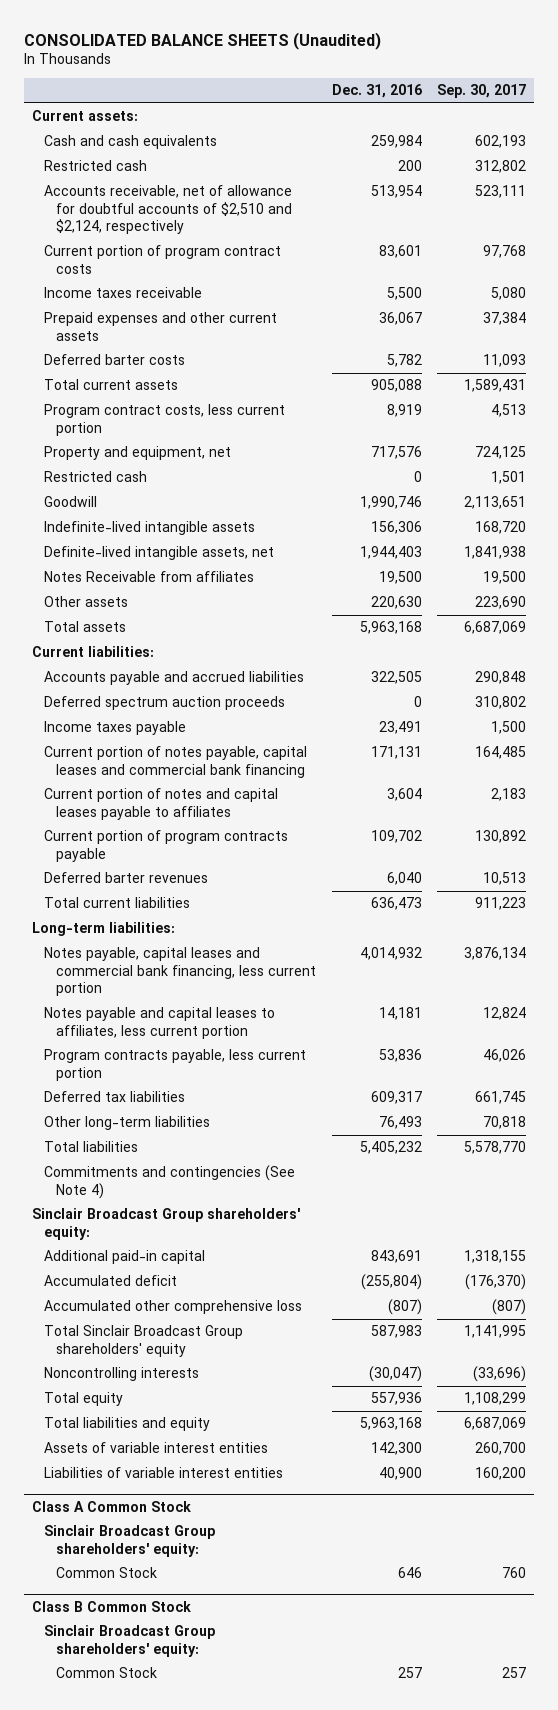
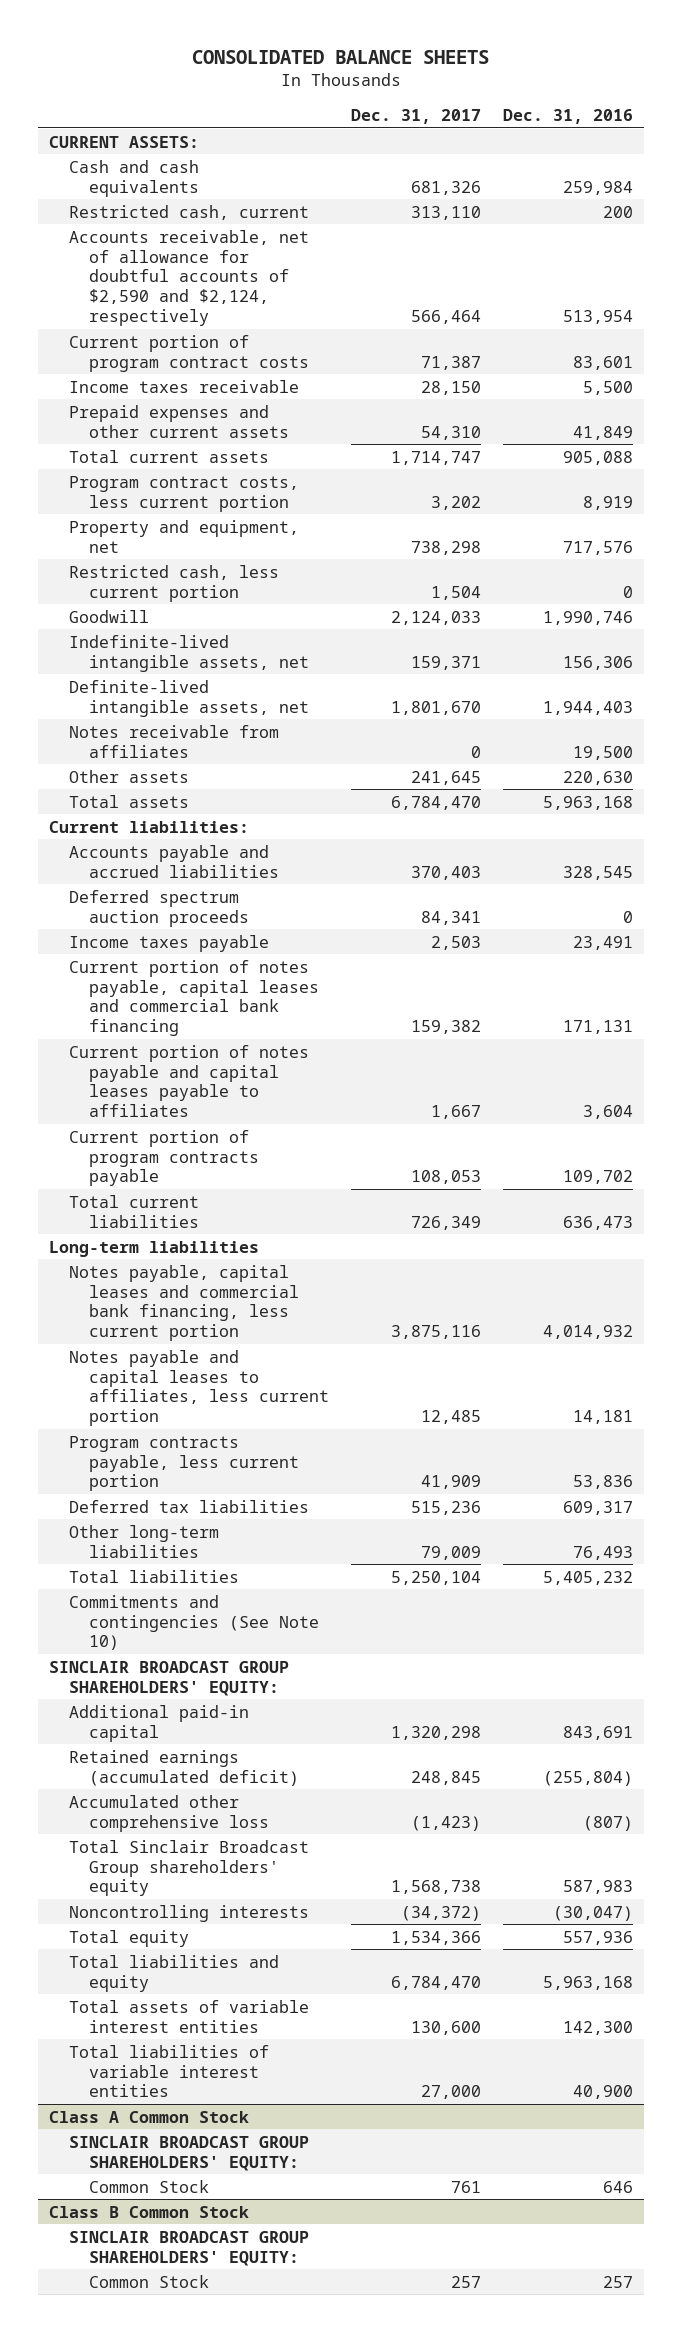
[24,31,382,50] CONSOLIDATED BALANCE SHEETS (Unaudited) -> [192,49,490,64] CONSOLIDATED BALANCE SHEETS
[437,84,527,99] Sep. 30, 2017 -> none
none -> [351,109,482,125] Dec. 31, 2017
[31,110,138,122] Current assets: -> [48,135,199,148] CURRENT ASSETS:
[43,160,147,172] Restricted cash -> [68,204,309,220] Restricted cash, current
[43,185,293,235] Accounts receivable, net of allowance for doubtful accounts of $2,510 and $2,124, respectively -> [68,229,309,327] Accounts receivable, net of allowance for doubtful accounts of $2,590 and $2,124, respectively
[43,354,185,366] Deferred barter costs -> none
[378,312,422,326] 36,067 -> [573,425,634,440] 41,849
[43,471,147,483] Restricted cash -> none
none -> [68,564,279,602] Restricted cash, less current portion
[43,521,255,536] Indefinite-lived intangible assets -> [68,634,309,672] Indefinite-lived intangible assets, net
[43,571,254,583] Notes Receivable from affiliates -> [68,724,279,758] Notes receivable from affiliates
[370,671,422,685] 322,505 -> [563,865,634,880] 328,545
[43,788,278,820] Current portion of notes and capital leases payable to affiliates -> [68,1044,309,1118] Current portion of notes payable and capital leases payable to affiliates
[43,872,208,884] Deferred barter revenues -> none
[31,922,175,937] Long-term liabilities: -> [48,1240,259,1257] Long-term liabilities
[43,1165,295,1199] Commitments and contingencies (See Note 4) -> [68,1594,319,1651] Commitments and contingencies (See Note 10)
[31,1208,300,1240] Sinclair Broadcast Group shareholders' equity: -> [48,1660,289,1696] SINCLAIR BROADCAST GROUP SHAREHOLDERS' EQUITY:
[43,1275,177,1287] Accumulated deficit -> [68,1749,299,1786] Retained earnings (accumulated deficit)
[43,1442,268,1454] Assets of variable interest entities -> [68,1999,309,2033] Total assets of variable interest entities
[43,1467,283,1479] Liabilities of variable interest entities -> [68,2044,269,2098] Total liabilities of variable interest entities
[43,1525,215,1557] Sinclair Broadcast Group shareholders' equity: -> [68,2135,309,2171] SINCLAIR BROADCAST GROUP SHAREHOLDERS' EQUITY:
[43,1625,215,1657] Sinclair Broadcast Group shareholders' equity: -> [68,2230,309,2266] SINCLAIR BROADCAST GROUP SHAREHOLDERS' EQUITY:

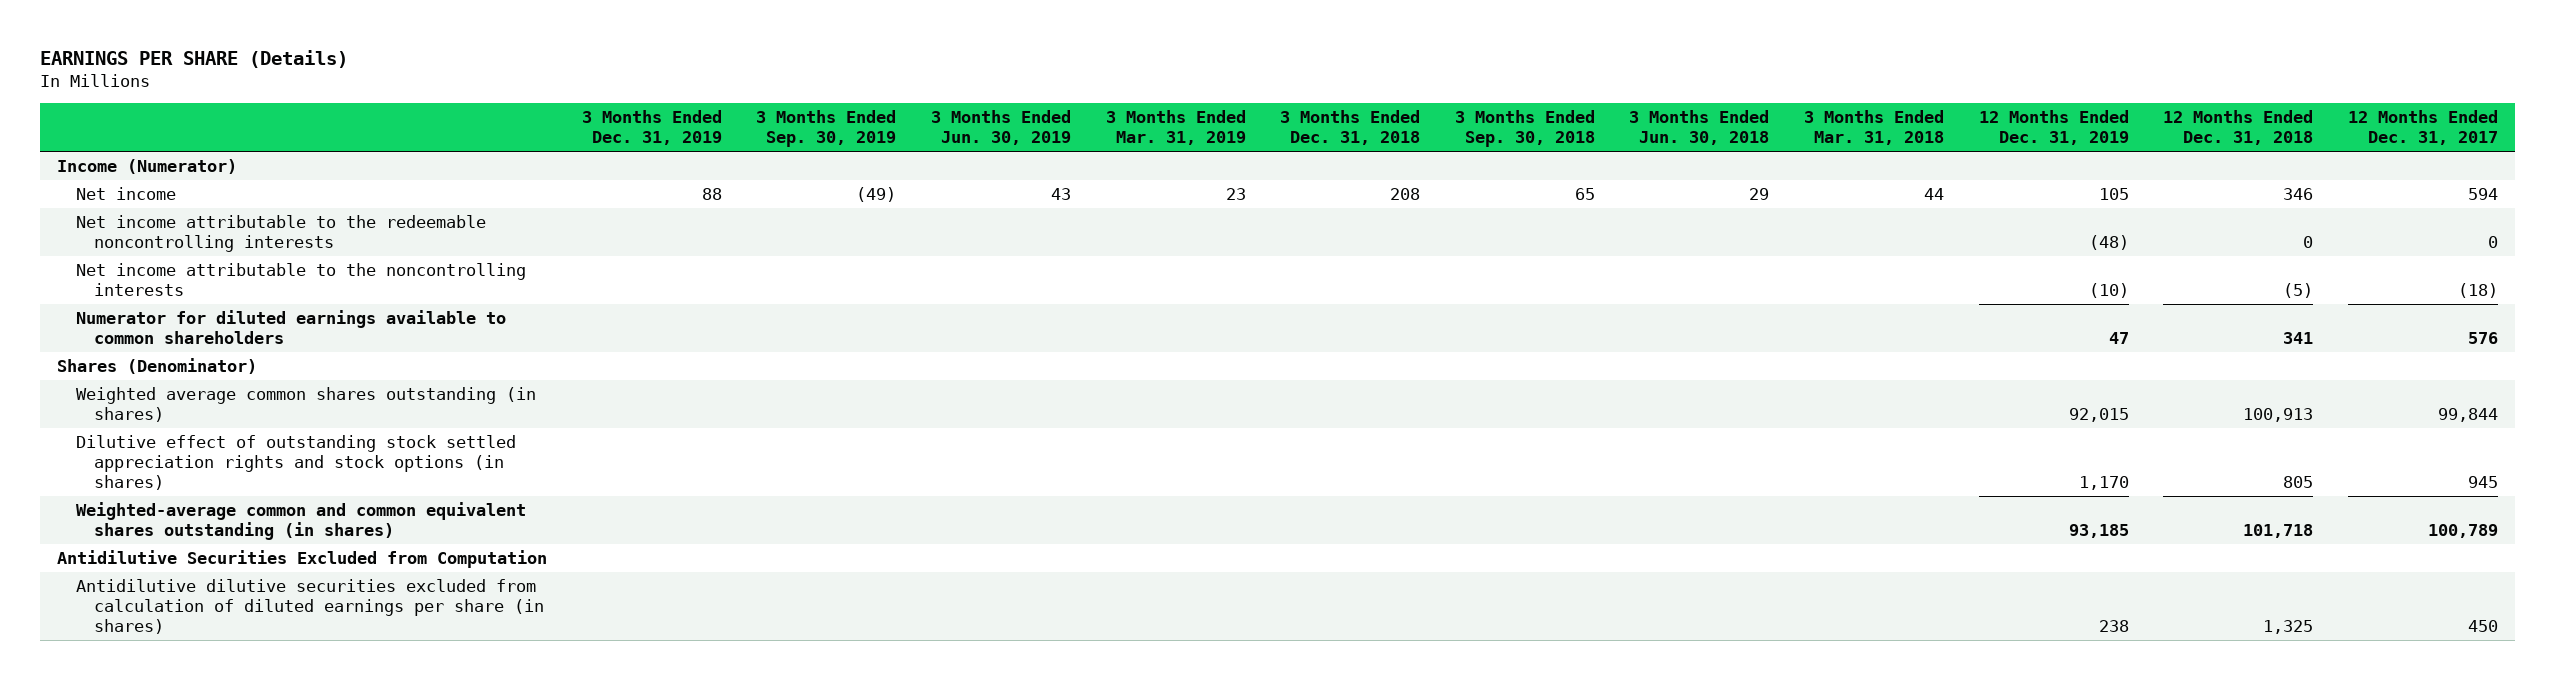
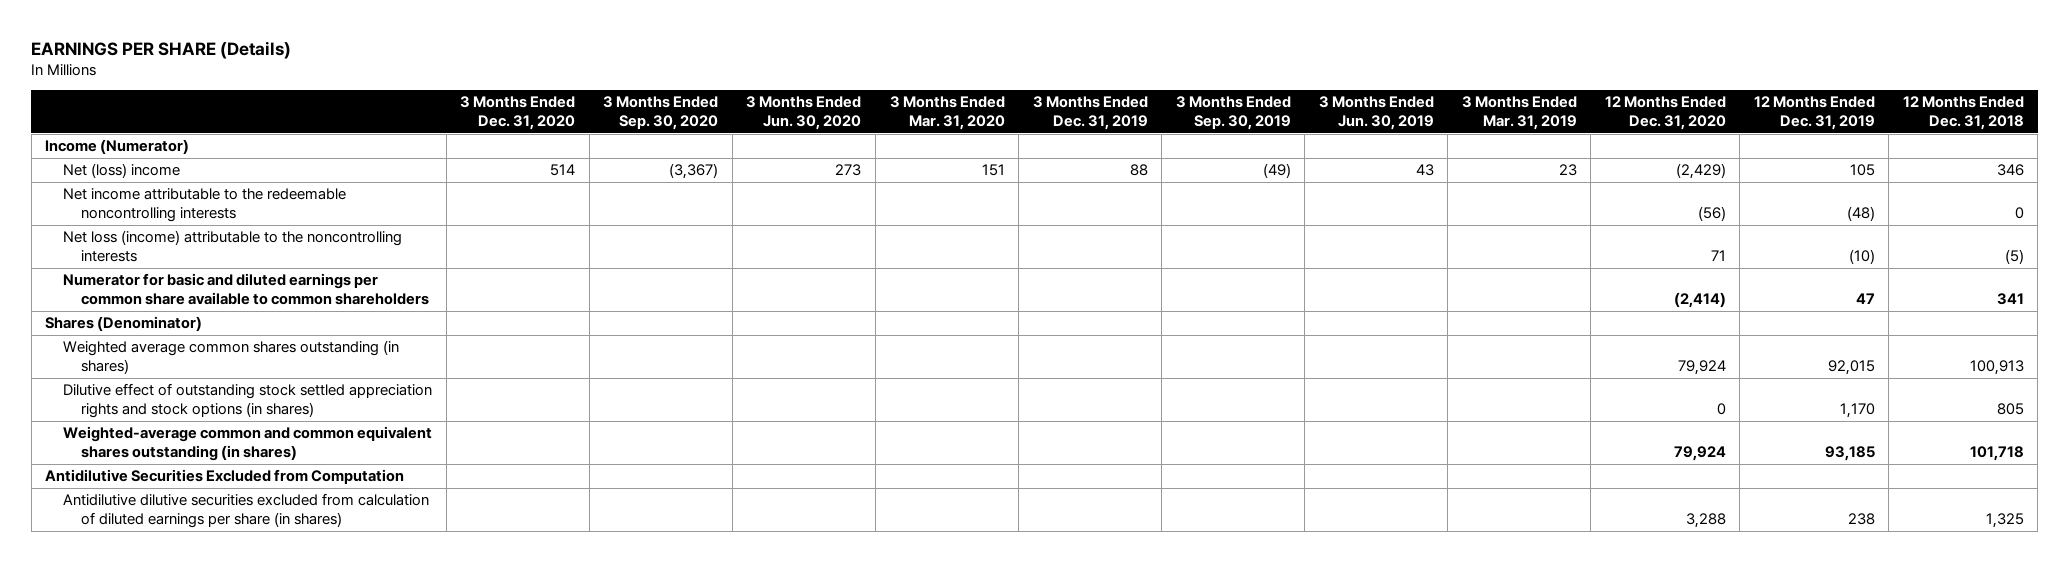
[1280,110,1421,146] 3 Months Ended Dec. 31, 2018 -> none
[1454,110,1595,148] 3 Months Ended Sep. 30, 2018 -> none
[1629,110,1770,146] 3 Months Ended Jun. 30, 2018 -> none
[1804,110,1945,146] 3 Months Ended Mar. 31, 2018 -> none
[2348,110,2499,146] 12 Months Ended Dec. 31, 2017 -> none
none -> [460,96,576,131] 3 Months Ended Dec. 31, 2020
none -> [603,96,719,131] 3 Months Ended Sep. 30, 2020
none -> [746,96,862,131] 3 Months Ended Jun. 30, 2020
none -> [889,96,1005,131] 3 Months Ended Mar. 31, 2020
none -> [1604,96,1726,131] 12 Months Ended Dec. 31, 2020
[75,186,176,200] Net income -> [63,163,181,179] Net (loss) income
[75,262,526,296] Net income attributable to the noncontrolling interests -> [63,230,403,262] Net loss (income) attributable to the noncontrolling interests
[75,309,506,344] Numerator for diluted earnings available to common shareholders -> [63,273,430,305] Numerator for basic and diluted earnings per common share available to common shareholders

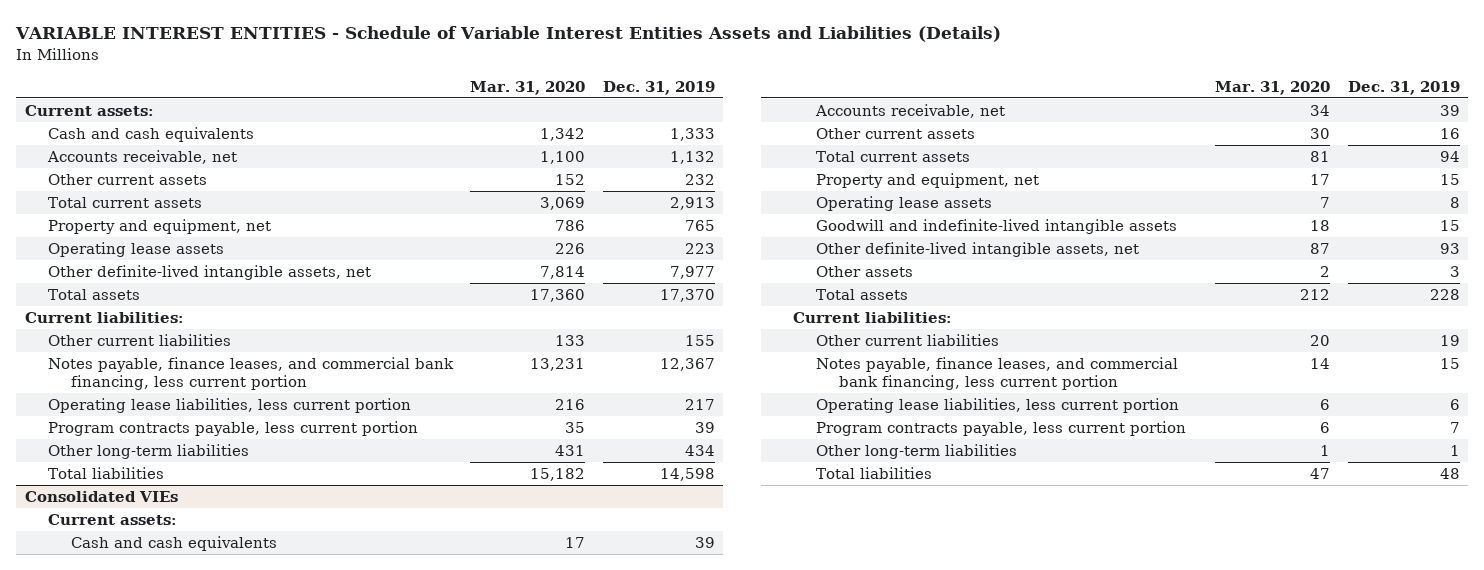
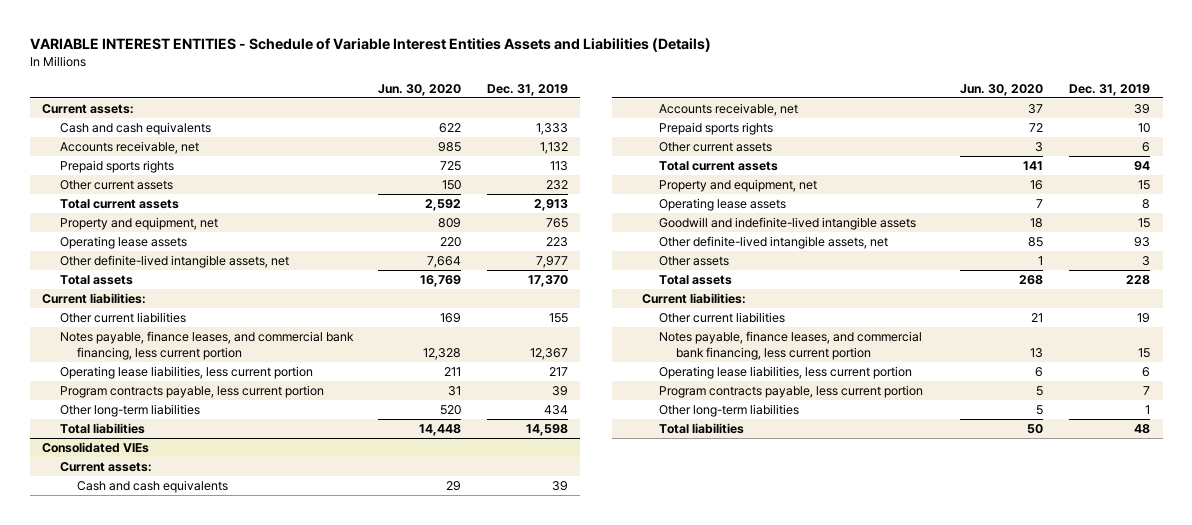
[470,80,586,95] Mar. 31, 2020 -> none
none -> [378,83,462,96] Jun. 30, 2020
none -> [59,159,174,173] Prepaid sports rights
none -> [658,121,773,135] Prepaid sports rights
[1439,128,1460,140] 16 -> [1141,141,1150,152] 6

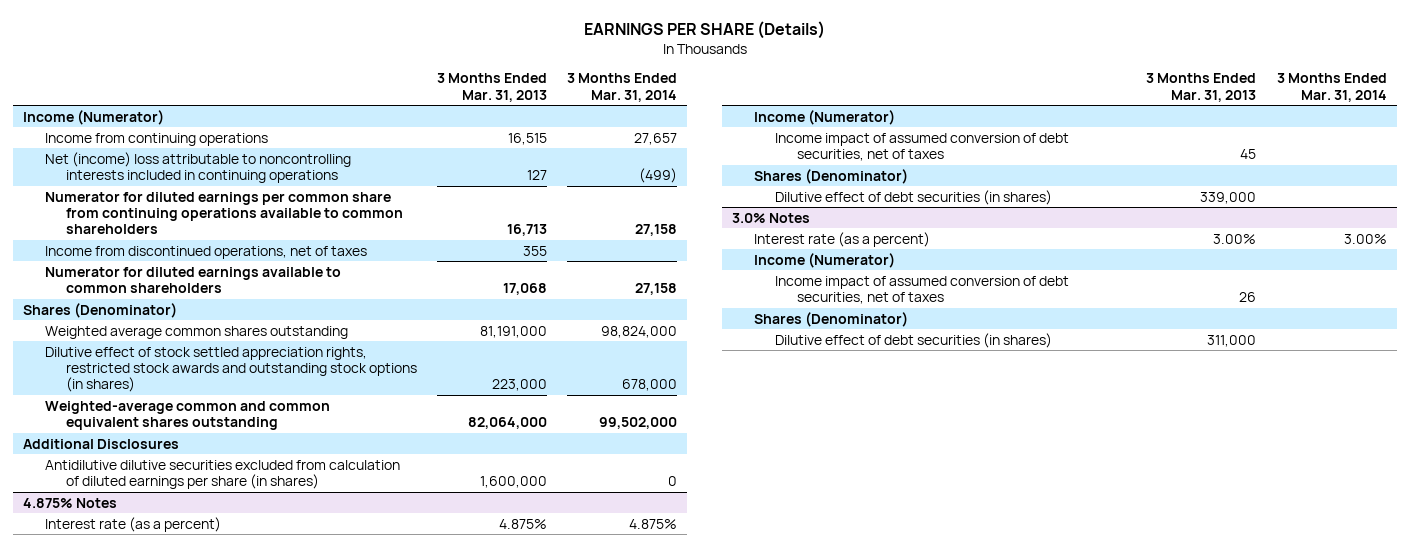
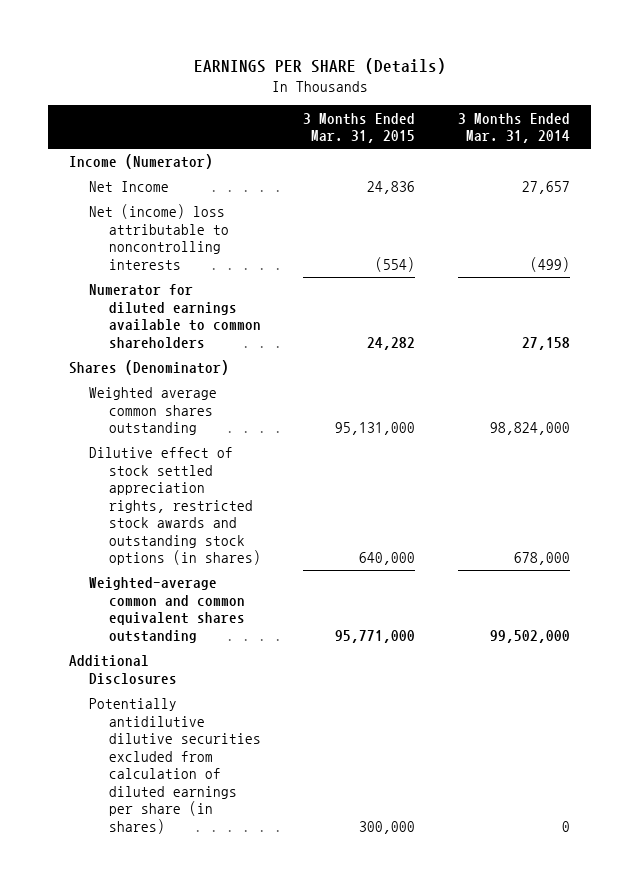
[437,73,548,102] 3 Months Ended Mar. 31, 2013 -> none
none -> [303,112,416,144] 3 Months Ended Mar. 31, 2015
[44,191,404,235] Numerator for diluted earnings per common share from continuing operations available to common shareholders -> none
[44,245,367,259] Income from discontinued operations, net of taxes -> none
[44,132,268,146] Income from continuing operations -> [89,181,170,193] Net Income
[44,151,351,184] Net (income) loss attributable to noncontrolling interests included in continuing operations -> [89,204,229,270] Net (income) loss attributable to noncontrolling interests
[23,497,118,508] 4.875% Notes -> none
[44,516,221,532] Interest rate (as a percent) -> none
[753,109,895,125] Income (Numerator) -> none
[775,132,1070,162] Income impact of assumed conversion of debt securities, net of taxes -> none
[753,168,908,184] Shares (Denominator) -> none
[775,189,1053,205] Dilutive effect of debt securities (in shares) -> none
[732,212,811,223] 3.0% Notes -> none
[753,231,930,247] Interest rate (as a percent) -> none
[753,252,895,268] Income (Numerator) -> none
[775,275,1070,305] Income impact of assumed conversion of debt securities, net of taxes -> none
[753,311,908,327] Shares (Denominator) -> none
[775,332,1053,348] Dilutive effect of debt securities (in shares) -> none
[44,459,400,490] Antidilutive dilutive securities excluded from calculation of diluted earnings per share (in shares) -> [89,698,261,834] Potentially antidilutive dilutive securities excluded from calculation of diluted earnings per share (in shares)

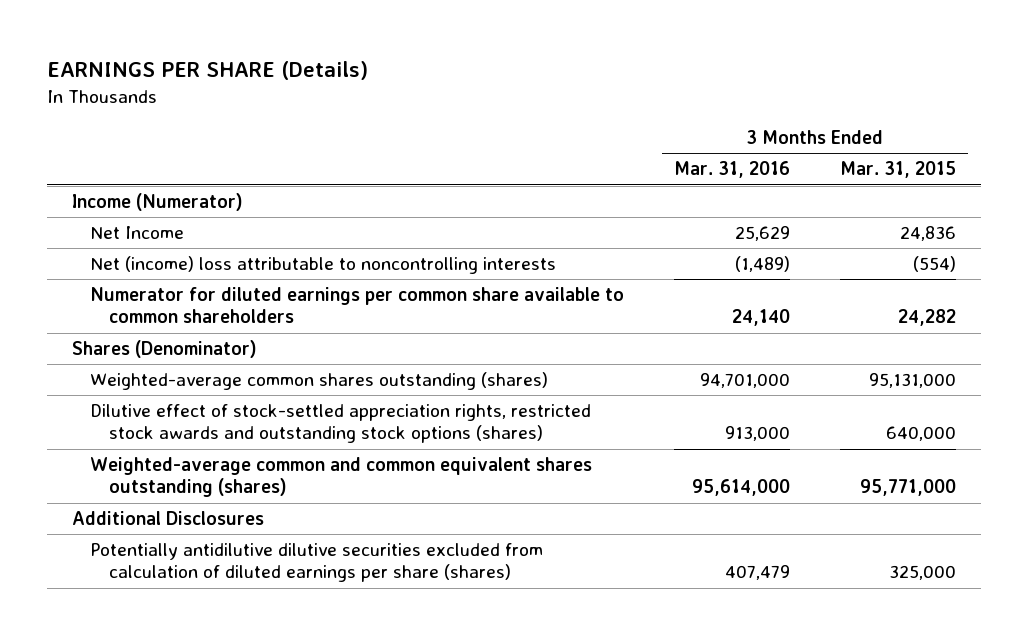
[457,112,570,144] 3 Months Ended Mar. 31, 2014 -> none
none -> [674,161,791,179] Mar. 31, 2016
[89,284,261,348] Numerator for diluted earnings available to common shareholders -> [90,287,625,324] Numerator for diluted earnings per common share available to common shareholders
[89,387,218,436] Weighted average common shares outstanding -> [90,372,549,391] Weighted-average common shares outstanding (shares)
[89,447,261,566] Dilutive effect of stock settled appreciation rights, restricted stock awards and outstanding stock options (in shares) -> [90,404,592,444] Dilutive effect of stock-settled appreciation rights, restricted stock awards and outstanding stock options (shares)
[89,577,245,643] Weighted-average common and common equivalent shares outstanding -> [90,457,593,498] Weighted-average common and common equivalent shares outstanding (shares)
[89,698,261,834] Potentially antidilutive dilutive securities excluded from calculation of diluted earnings per share (in shares) -> [90,543,544,583] Potentially antidilutive dilutive securities excluded from calculation of diluted earnings per share (shares)
[359,820,416,834] 300,000 -> [888,565,956,581] 325,000

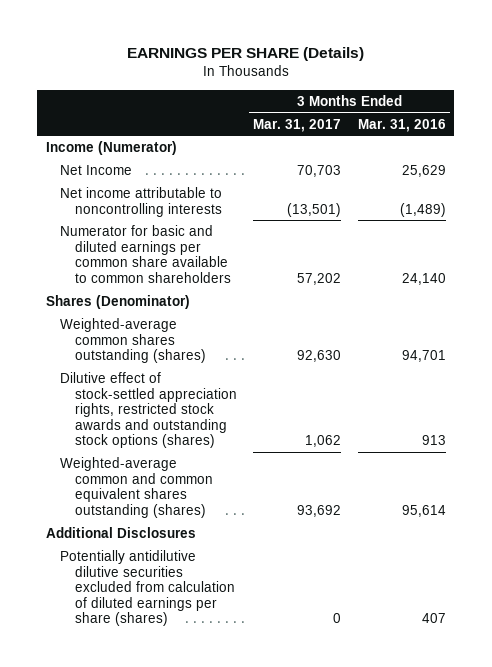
[839,161,956,179] Mar. 31, 2015 -> none
none -> [253,118,342,132] Mar. 31, 2017
[90,256,557,275] Net (income) loss attributable to noncontrolling interests -> [60,186,223,217] Net income attributable to noncontrolling interests
[90,287,625,324] Numerator for diluted earnings per common share available to common shareholders -> [60,224,231,283] Numerator for basic and diluted earnings per common share available to common shareholders
[700,373,791,389] 94,701,000 -> [401,350,446,363] 94,701
[725,426,791,442] 913,000 -> [421,435,446,446] 913
[692,479,791,497] 95,614,000 -> [401,504,446,517] 95,614
[725,565,791,581] 407,479 -> [421,613,446,624] 407

